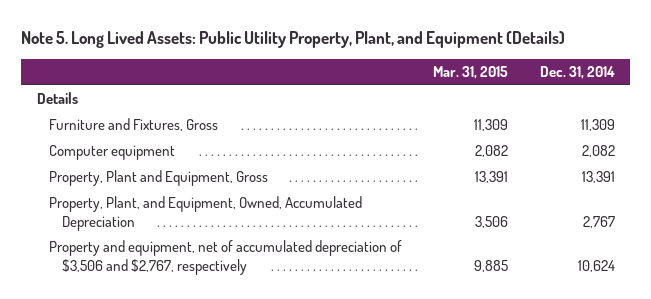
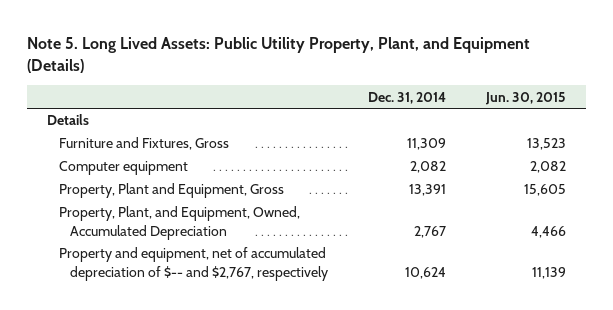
[433,66,509,80] Mar. 31, 2015 -> none
none -> [484,91,566,105] Jun. 30, 2015
[49,240,403,275] Property and equipment, net of accumulated depreciation of $3,506 and $2,767, respectively -> [58,247,329,281] Property and equipment, net of accumulated depreciation of $-- and $2,767, respectively

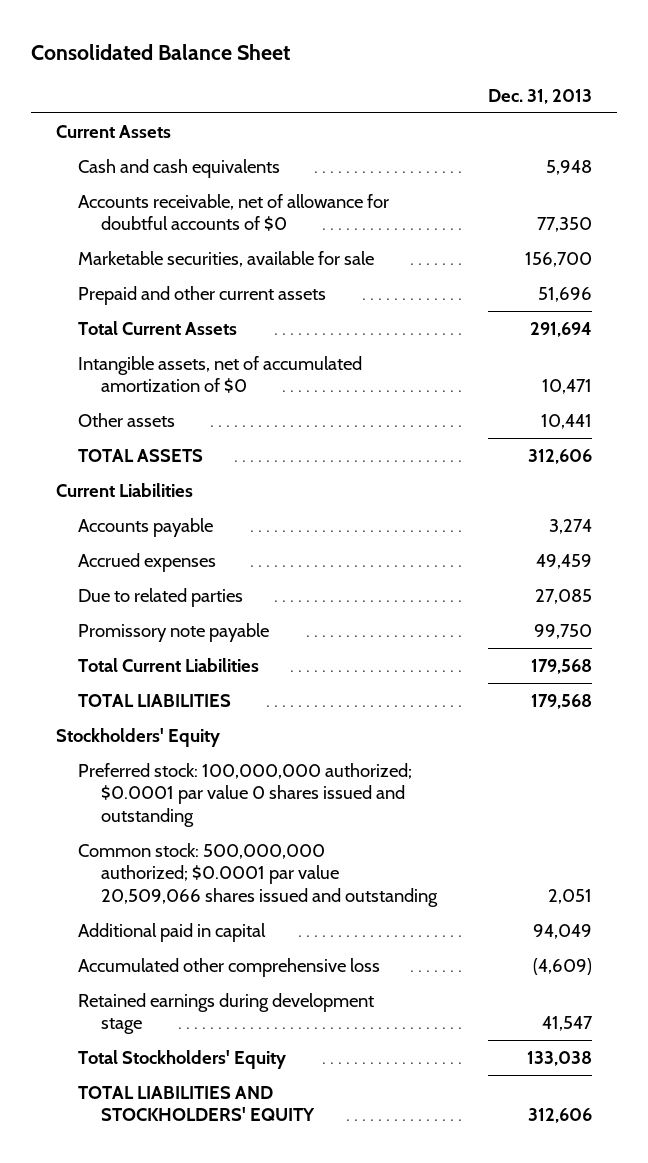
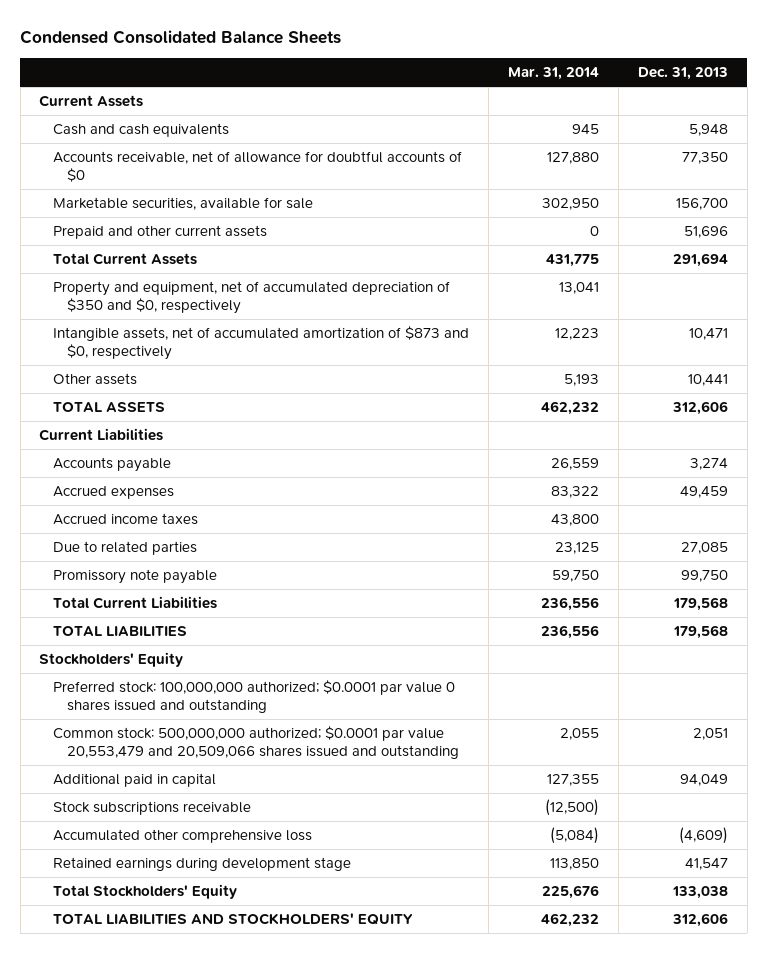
[30,43,290,60] Consolidated Balance Sheet -> [20,30,342,45] Condensed Consolidated Balance Sheets
none -> [508,67,600,81] Mar. 31, 2014
none -> [53,281,451,315] Property and equipment, net of accumulated depreciation of $350 and $0, respectively
[78,355,363,394] Intangible assets, net of accumulated amortization of $0 -> [53,326,470,361] Intangible assets, net of accumulated amortization of $873 and $0, respectively
none -> [53,513,199,526] Accrued income taxes
[78,842,438,907] Common stock: 500,000,000 authorized; $0.0001 par value 20,509,066 shares issued and outstanding -> [53,726,460,760] Common stock: 500,000,000 authorized; $0.0001 par value 20,553,479 and 20,509,066 shares issued and outstanding
none -> [53,801,252,816] Stock subscriptions receivable

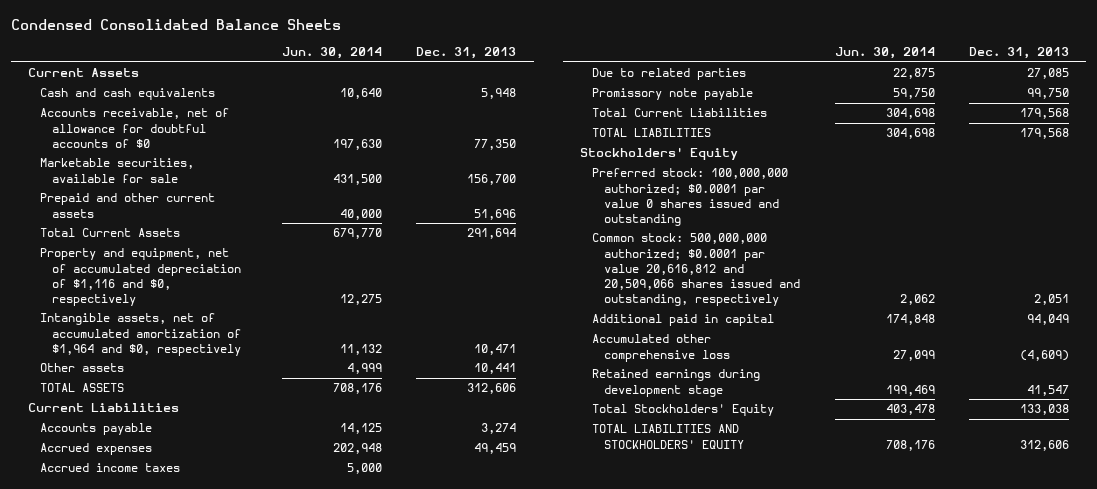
[508,67,600,81] Mar. 31, 2014 -> none
none -> [282,47,383,60] Jun. 30, 2014
[53,281,451,315] Property and equipment, net of accumulated depreciation of $350 and $0, respectively -> [40,248,242,307] Property and equipment, net of accumulated depreciation of $1,116 and $0, respectively
[53,326,470,361] Intangible assets, net of accumulated amortization of $873 and $0, respectively -> [40,313,242,356] Intangible assets, net of accumulated amortization of $1,964 and $0, respectively
[53,726,460,760] Common stock: 500,000,000 authorized; $0.0001 par value 20,553,479 and 20,509,066 shares issued and outstanding -> [592,233,801,307] Common stock: 500,000,000 authorized; $0.0001 par value 20,616,812 and 20,509,066 shares issued and outstanding, respectively
[53,801,252,816] Stock subscriptions receivable -> none

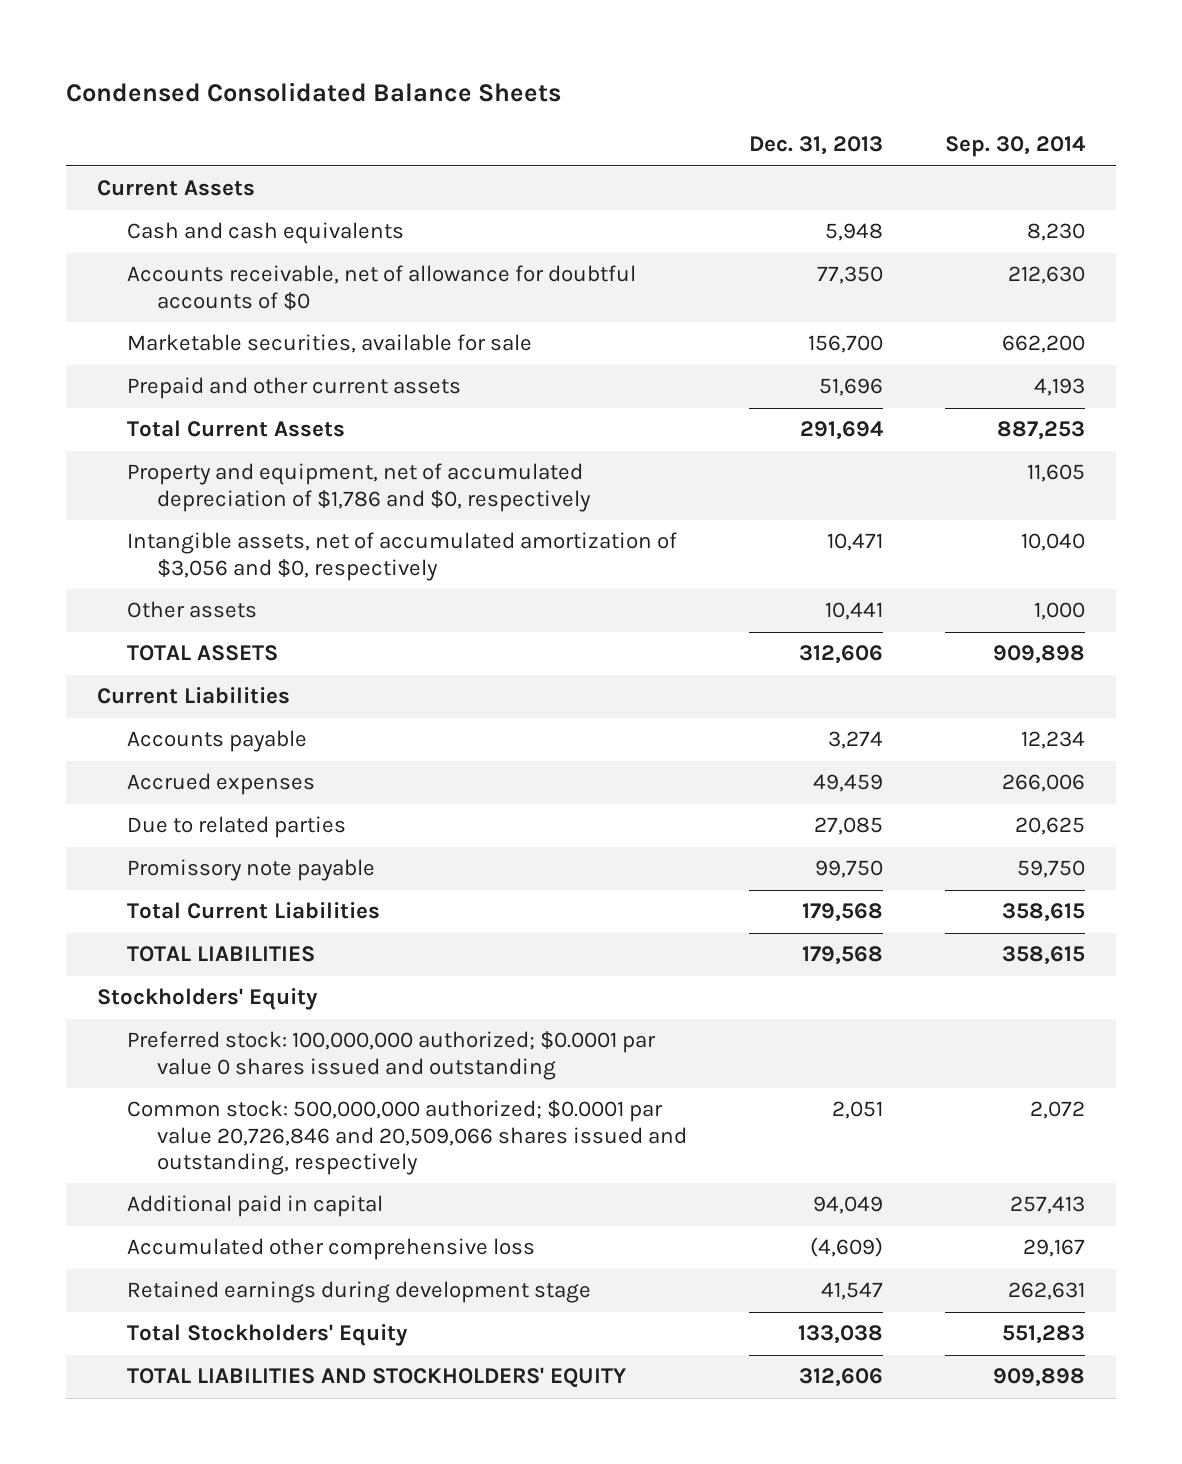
[282,47,383,60] Jun. 30, 2014 -> none
none -> [945,136,1087,158] Sep. 30, 2014
[40,248,242,307] Property and equipment, net of accumulated depreciation of $1,116 and $0, respectively -> [127,463,592,512] Property and equipment, net of accumulated depreciation of $1,786 and $0, respectively
[40,313,242,356] Intangible assets, net of accumulated amortization of $1,964 and $0, respectively -> [127,532,678,581] Intangible assets, net of accumulated amortization of $3,056 and $0, respectively
[40,463,181,473] Accrued income taxes -> none
[592,233,801,307] Common stock: 500,000,000 authorized; $0.0001 par value 20,616,812 and 20,509,066 shares issued and outstanding, respectively -> [127,1100,688,1175] Common stock: 500,000,000 authorized; $0.0001 par value 20,726,846 and 20,509,066 shares issued and outstanding, respectively

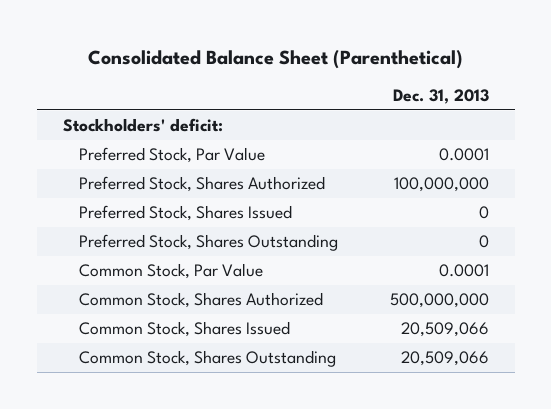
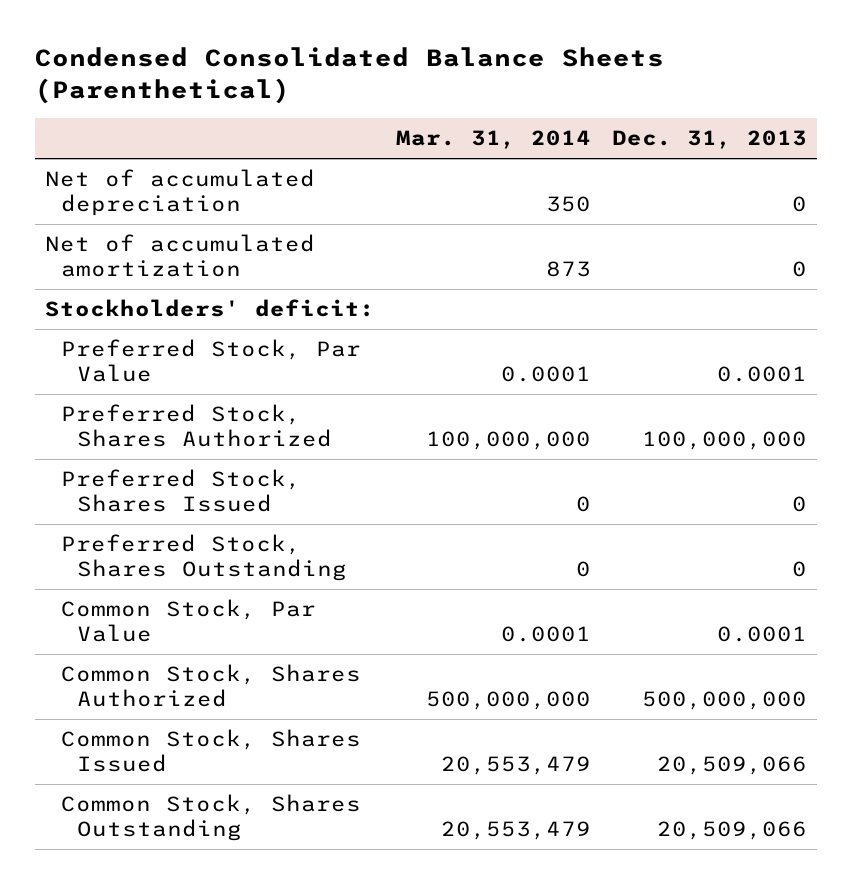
[87,49,463,69] Consolidated Balance Sheet (Parenthetical) -> [34,47,664,104] Condensed Consolidated Balance Sheets (Parenthetical)
none -> [395,130,591,150] Mar. 31, 2014
none -> [45,169,316,216] Net of accumulated depreciation
none -> [45,234,316,277] Net of accumulated amortization

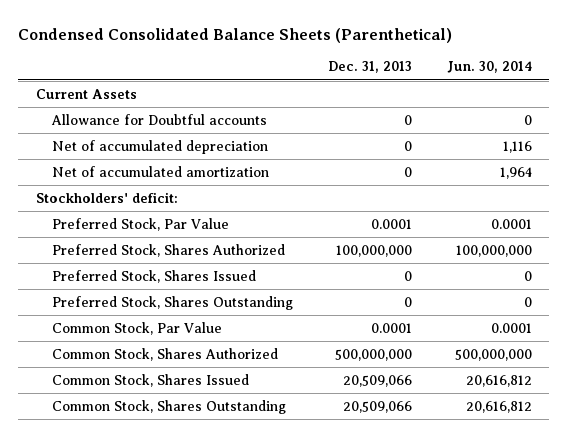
[395,130,591,150] Mar. 31, 2014 -> none
none -> [446,61,532,74] Jun. 30, 2014
none -> [35,88,137,99] Current Assets
none -> [50,113,267,125] Allowance for Doubtful accounts

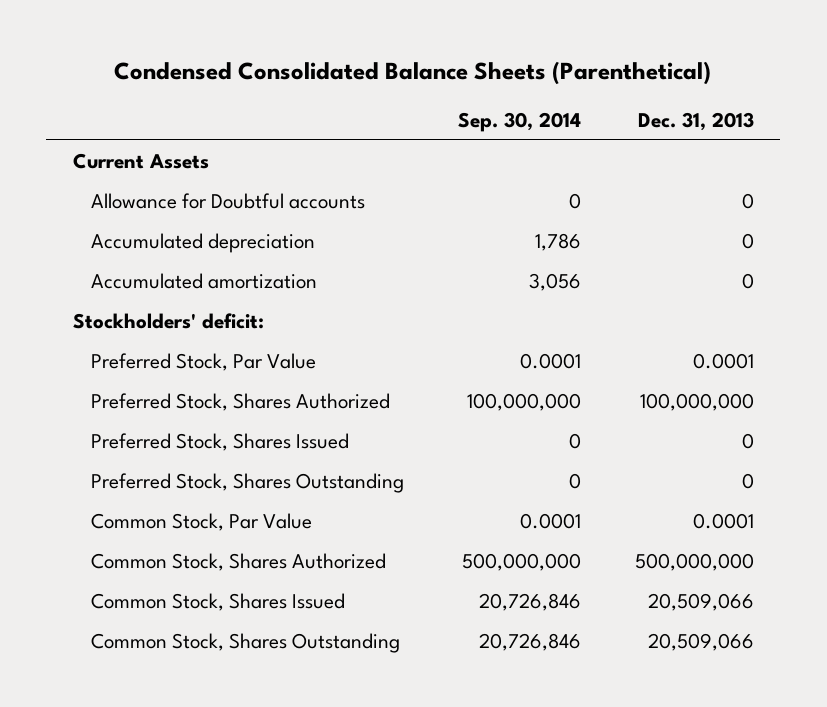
[446,61,532,74] Jun. 30, 2014 -> none
none -> [457,112,581,133] Sep. 30, 2014
[51,139,268,154] Net of accumulated depreciation -> [90,232,315,253] Accumulated depreciation
[51,165,269,177] Net of accumulated amortization -> [90,272,317,289] Accumulated amortization

